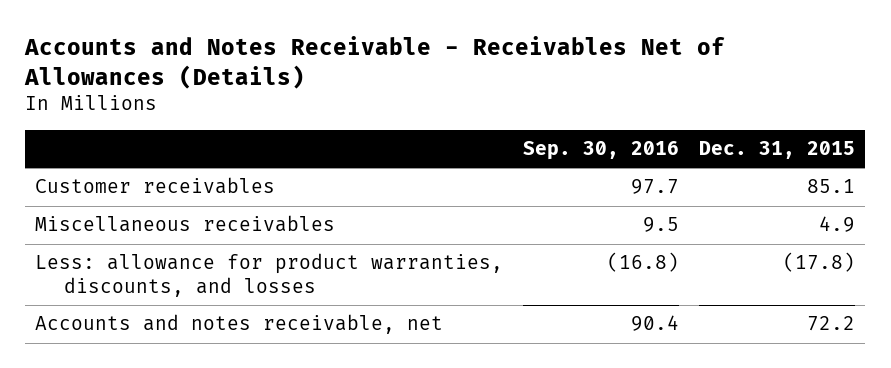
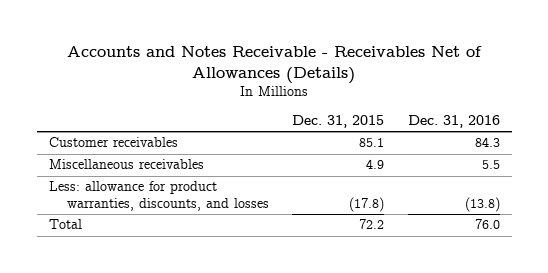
[523,141,680,161] Sep. 30, 2016 -> none
none -> [407,114,500,128] Dec. 31, 2016
[35,314,444,335] Accounts and notes receivable, net -> [48,219,82,230] Total

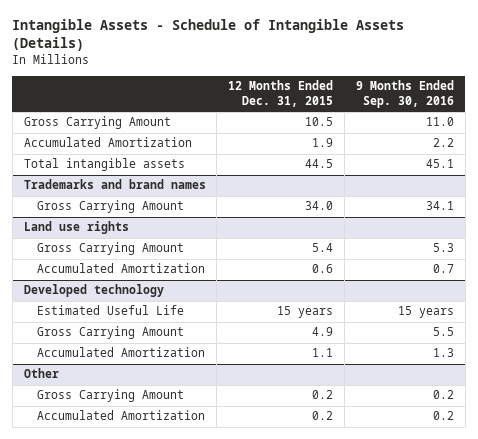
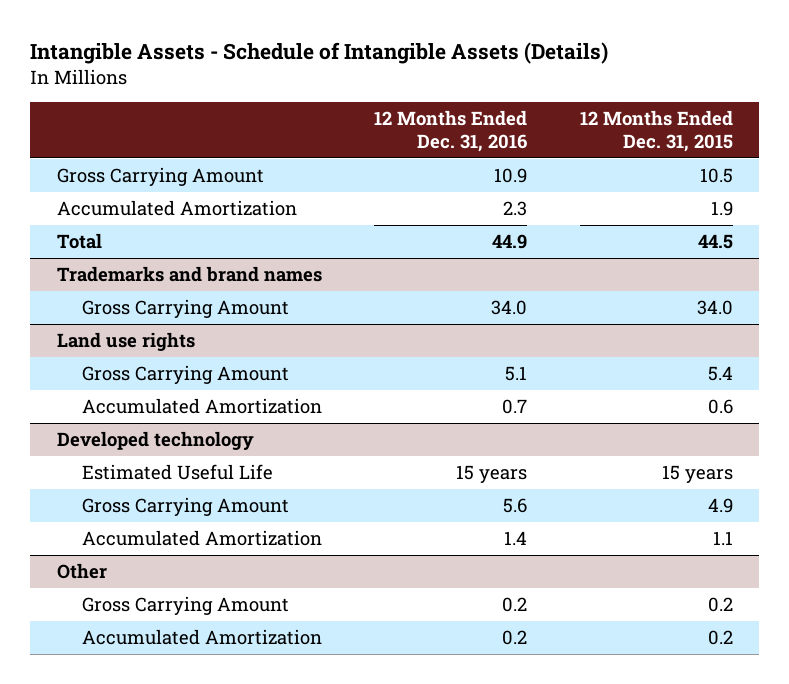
[355,80,454,109] 9 Months Ended Sep. 30, 2016 -> none
none -> [374,110,528,152] 12 Months Ended Dec. 31, 2016
[23,158,185,172] Total intangible assets -> [56,233,102,250] Total

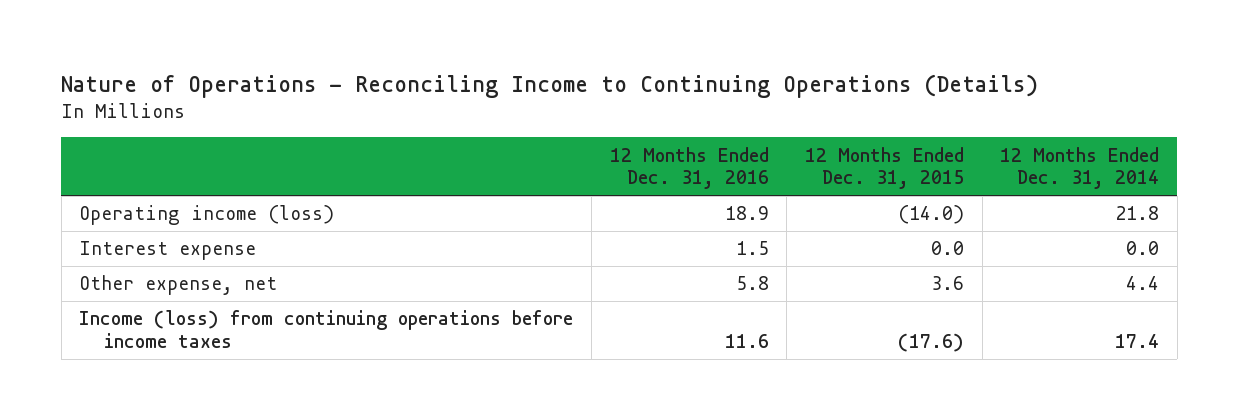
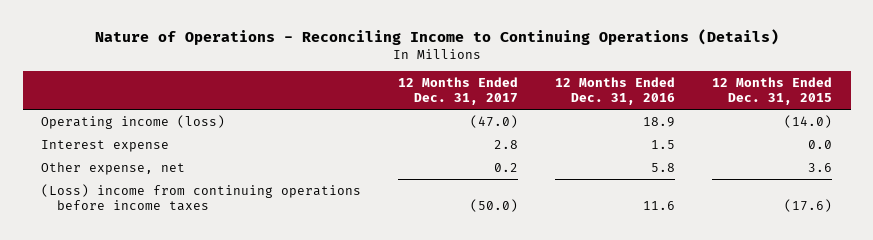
[1000,146,1160,190] 12 Months Ended Dec. 31, 2014 -> none
none -> [398,76,519,106] 12 Months Ended Dec. 31, 2017
[79,310,574,349] Income (loss) from continuing operations before income taxes -> [41,183,362,212] (Loss) income from continuing operations before income taxes

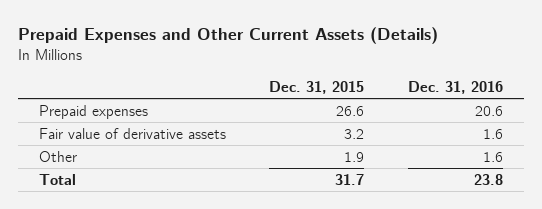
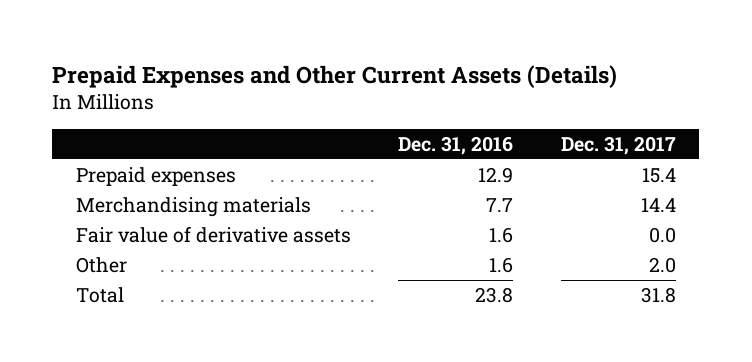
[269,80,365,94] Dec. 31, 2015 -> none
none -> [560,135,676,155] Dec. 31, 2017
[474,105,503,116] 20.6 -> [478,167,514,184] 12.9
none -> [76,197,312,218] Merchandising materials

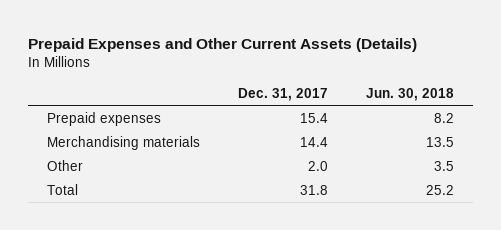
[398,135,514,155] Dec. 31, 2016 -> none
none -> [366,87,455,101] Jun. 30, 2018
[76,226,352,244] Fair value of derivative assets -> none

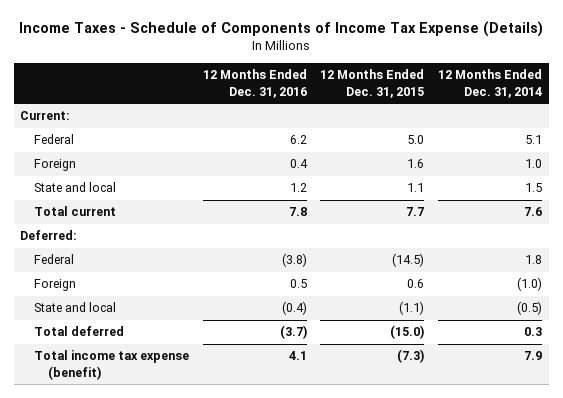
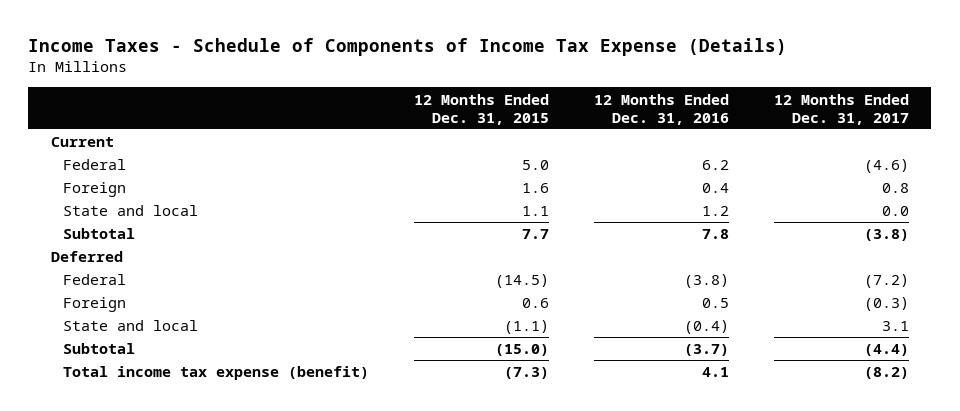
[438,69,543,98] 12 Months Ended Dec. 31, 2014 -> none
none -> [773,93,909,125] 12 Months Ended Dec. 31, 2017
[20,111,71,121] Current: -> [50,137,114,148] Current
[34,206,117,217] Total current -> [63,228,136,240] Subtotal
[20,230,78,241] Deferred: -> [50,251,123,263] Deferred
[34,326,125,337] Total deferred -> [63,343,136,355] Subtotal

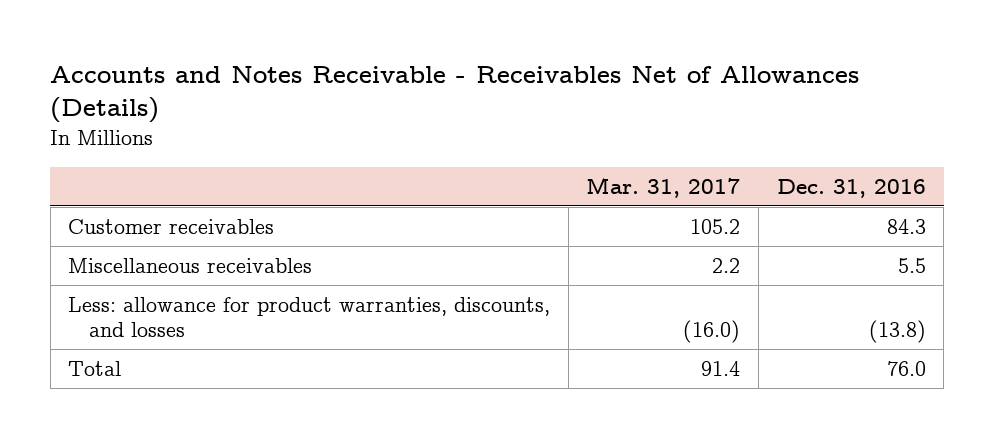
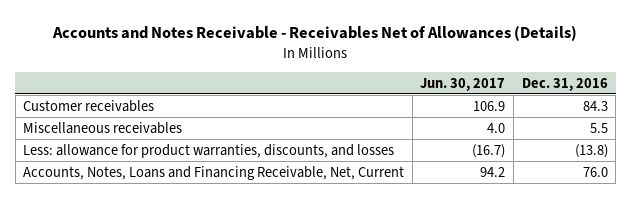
[586,176,741,198] Mar. 31, 2017 -> none
none -> [420,77,506,91] Jun. 30, 2017
[68,360,122,376] Total -> [23,165,405,180] Accounts, Notes, Loans and Financing Receivable, Net, Current

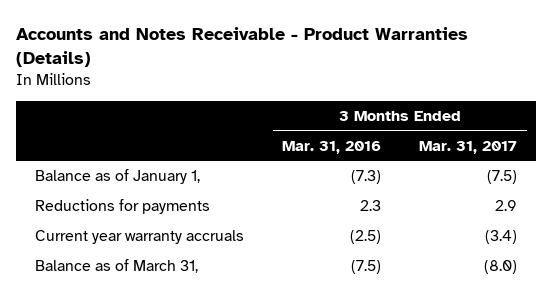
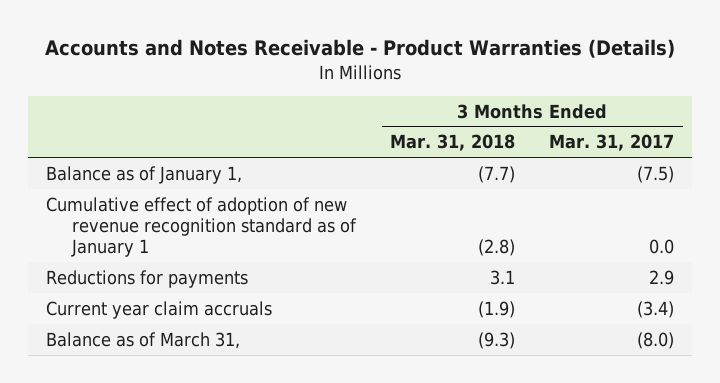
[282,140,382,154] Mar. 31, 2016 -> none
none -> [390,134,516,152] Mar. 31, 2018
none -> [45,196,358,257] Cumulative effect of adoption of new revenue recognition standard as of January 1
[34,230,244,245] Current year warranty accruals -> [45,300,272,319] Current year claim accruals

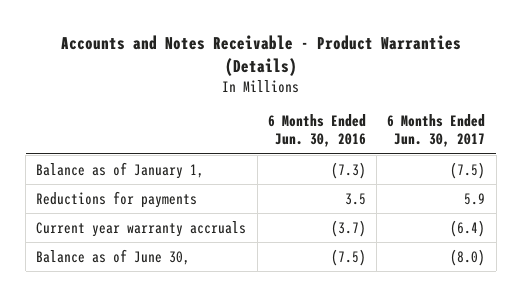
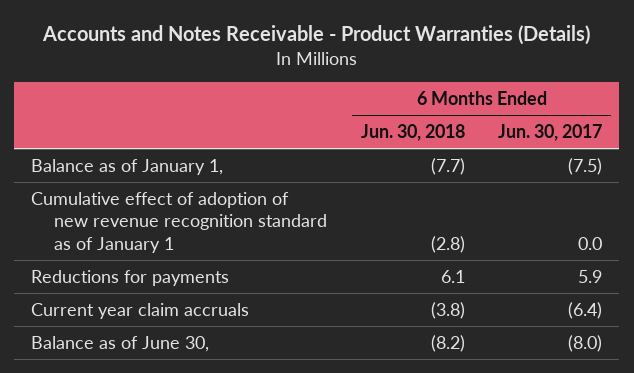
[267,114,366,148] 6 Months Ended Jun. 30, 2016 -> none
none -> [360,123,465,141] Jun. 30, 2018
none -> [31,191,327,254] Cumulative effect of adoption of new revenue recognition standard as of January 1
[36,220,247,237] Current year warranty accruals -> [31,302,250,319] Current year claim accruals

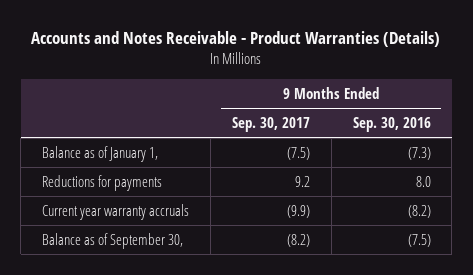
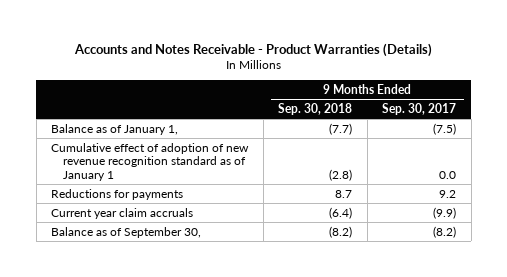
[352,116,431,132] Sep. 30, 2016 -> none
none -> [278,102,353,115] Sep. 30, 2018
none -> [51,142,250,181] Cumulative effect of adoption of new revenue recognition standard as of January 1
[42,203,190,220] Current year warranty accruals -> [51,207,194,219] Current year claim accruals

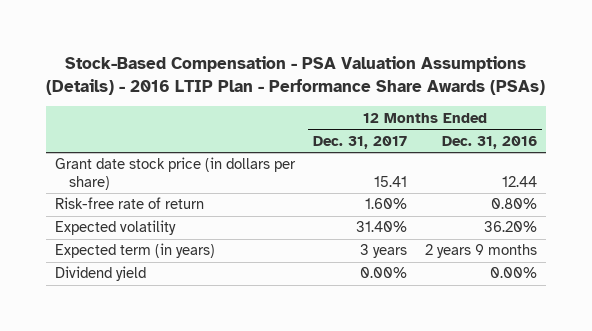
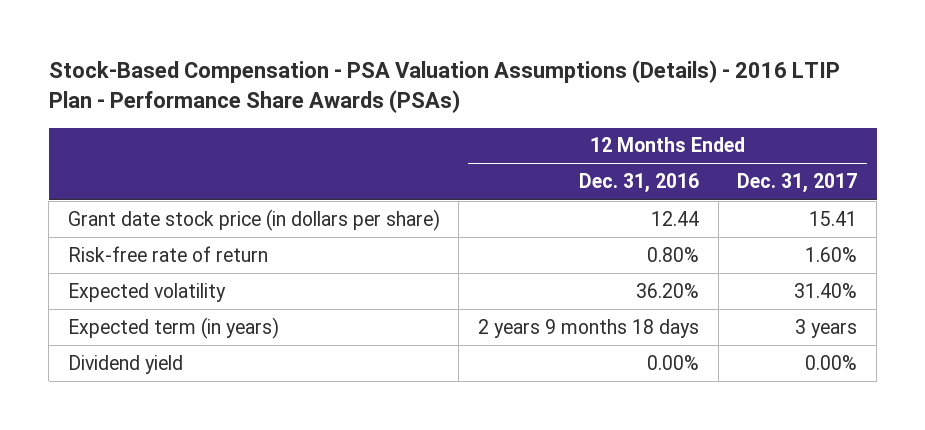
[425,244,538,259] 2 years 9 months -> [478,318,700,338] 2 years 9 months 18 days

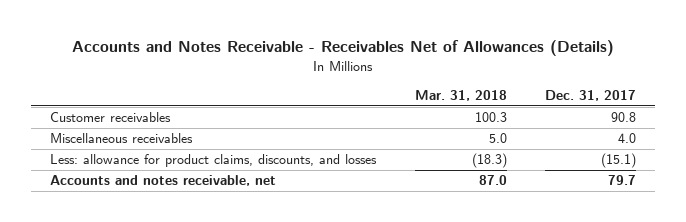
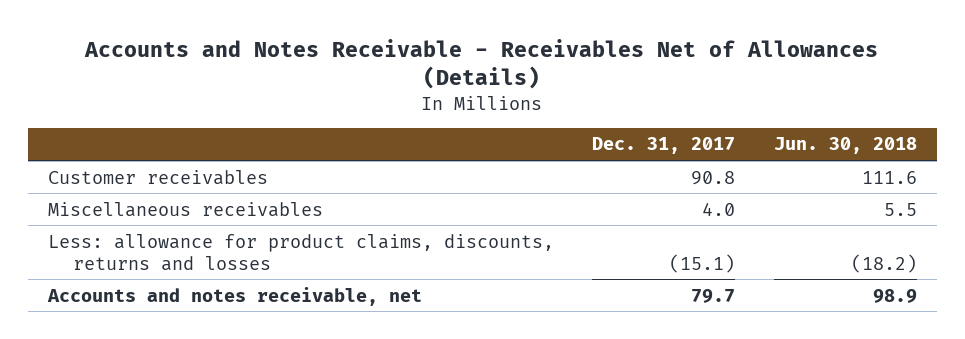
[414,90,507,102] Mar. 31, 2018 -> none
none -> [774,137,918,155] Jun. 30, 2018
[50,154,378,168] Less: allowance for product claims, discounts, and losses -> [47,233,554,271] Less: allowance for product claims, discounts, returns and losses

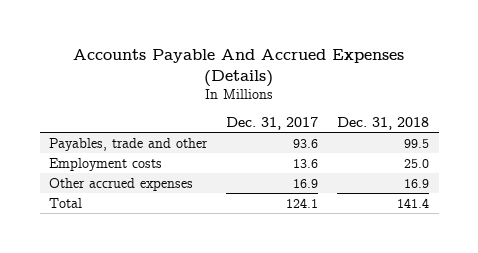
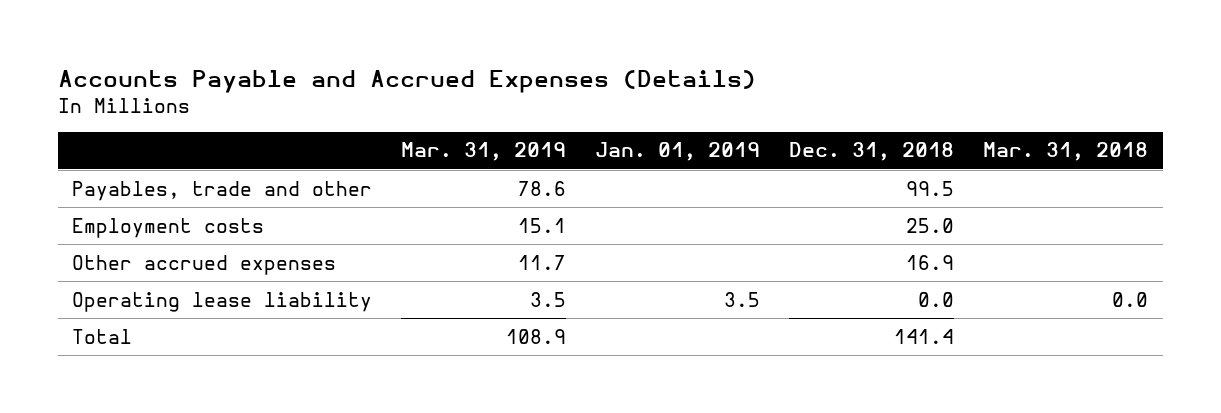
[73,49,405,88] Accounts Payable And Accrued Expenses (Details) -> [57,70,756,94] Accounts Payable and Accrued Expenses (Details)
[226,116,319,130] Dec. 31, 2017 -> none
none -> [401,142,567,162] Mar. 31, 2019
none -> [595,142,761,162] Jan. 01, 2019
none -> [983,142,1149,162] Mar. 31, 2018
none -> [72,291,373,312] Operating lease liability

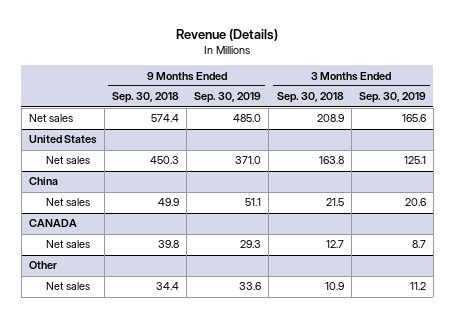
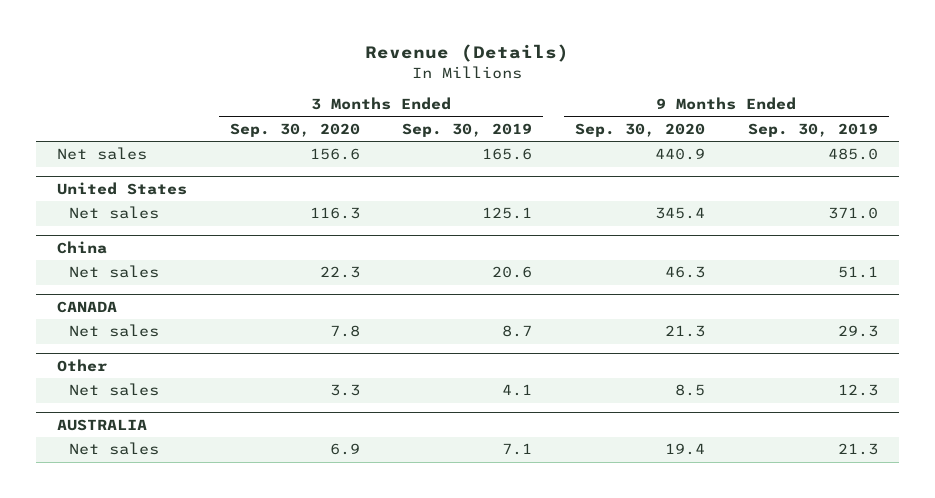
[112,92,180,104] Sep. 30, 2018 -> none
[276,92,344,104] Sep. 30, 2018 -> none
none -> [229,123,360,138] Sep. 30, 2020
none -> [575,123,706,138] Sep. 30, 2020
[239,282,262,291] 33.6 -> [837,384,878,397] 12.3
[409,282,426,291] 11.2 -> [502,384,533,397] 4.1
none -> [56,418,147,431] AUSTRALIA
none -> [68,442,159,456] Net sales

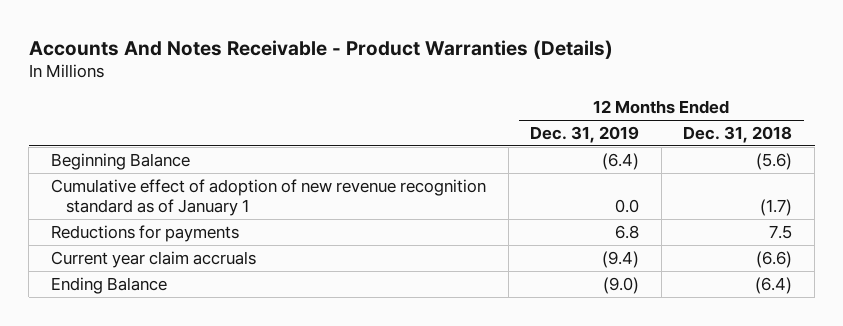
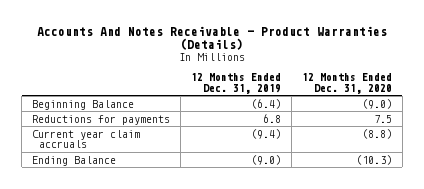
[683,125,793,143] Dec. 31, 2018 -> none
none -> [302,73,393,94] 12 Months Ended Dec. 31, 2020
[50,178,486,217] Cumulative effect of adoption of new revenue recognition standard as of January 1 -> none

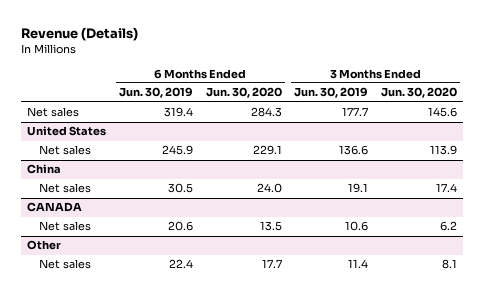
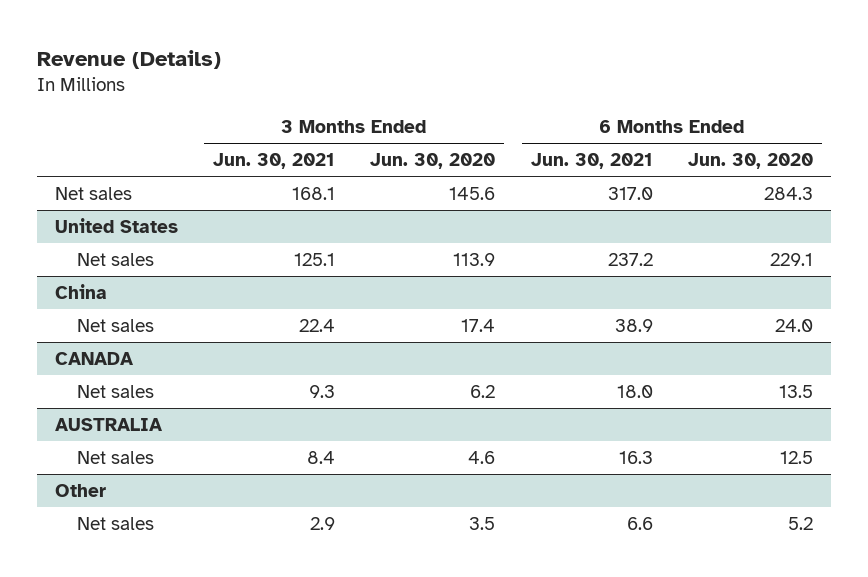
[119,87,194,99] Jun. 30, 2019 -> none
[294,87,369,99] Jun. 30, 2019 -> none
none -> [213,153,336,170] Jun. 30, 2021
none -> [530,153,653,170] Jun. 30, 2021
none -> [54,417,163,431] AUSTRALIA
none -> [76,450,154,464] Net sales
[261,259,282,269] 17.7 -> [788,516,814,530] 5.2
[442,259,458,270] 8.1 -> [469,516,496,530] 3.5

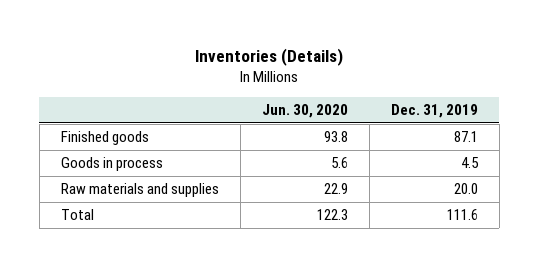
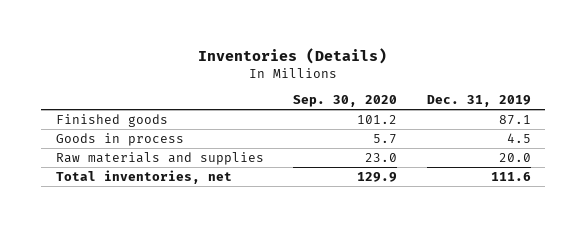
[261,104,348,119] Jun. 30, 2020 -> none
none -> [293,95,398,108] Sep. 30, 2020
[60,209,94,221] Total -> [56,170,233,185] Total inventories, net

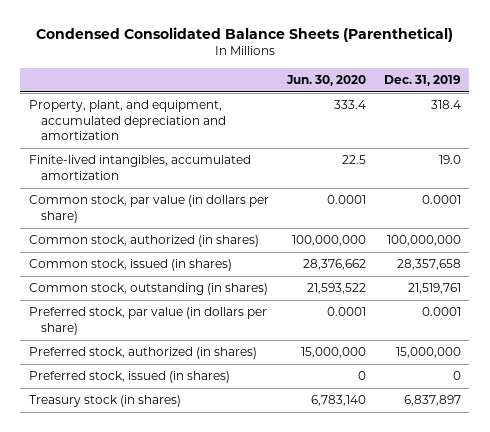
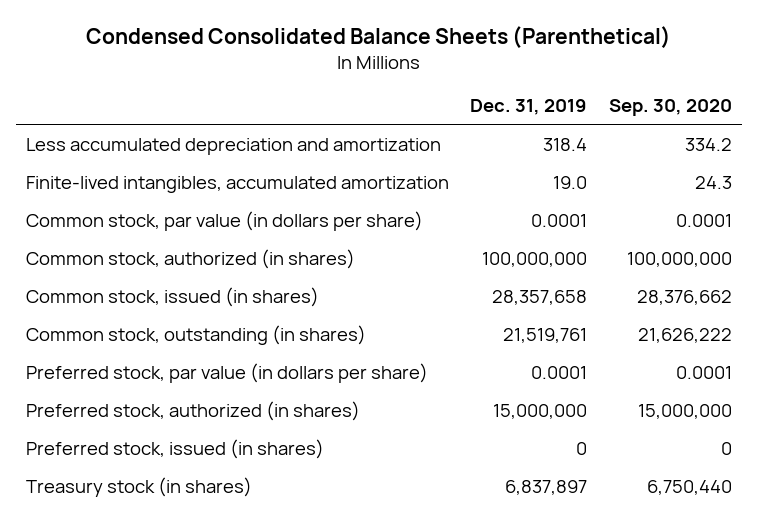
[285,74,366,86] Jun. 30, 2020 -> none
none -> [608,99,732,117] Sep. 30, 2020
[29,100,227,141] Property, plant, and equipment, accumulated depreciation and amortization -> [26,138,442,156] Less accumulated depreciation and amortization

